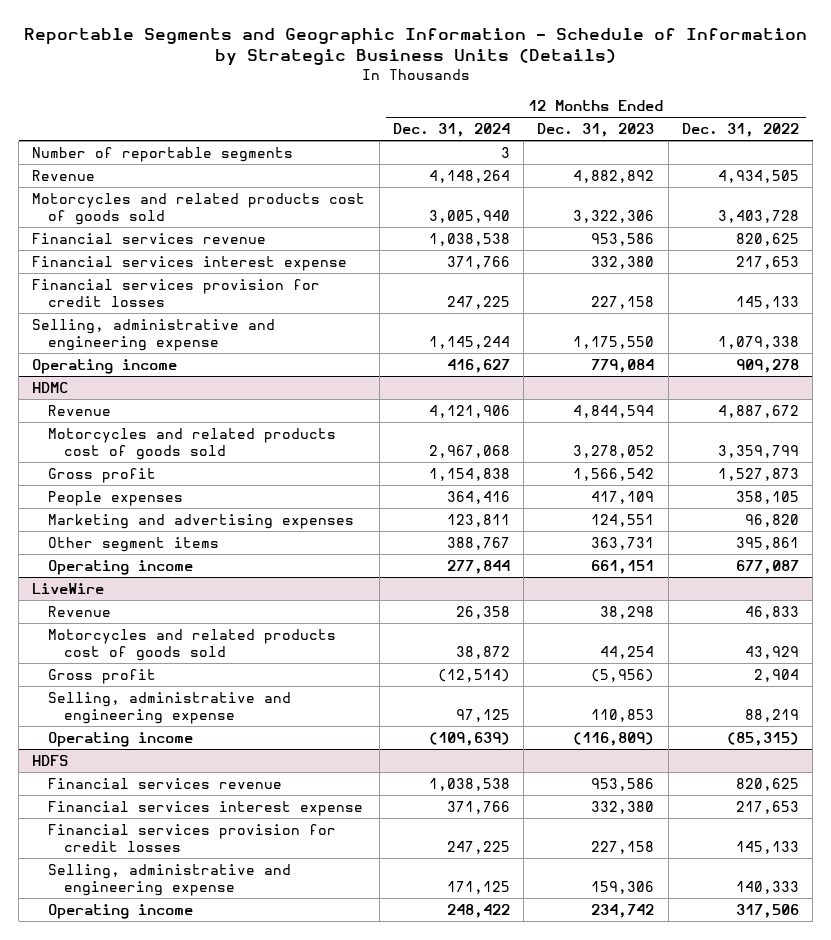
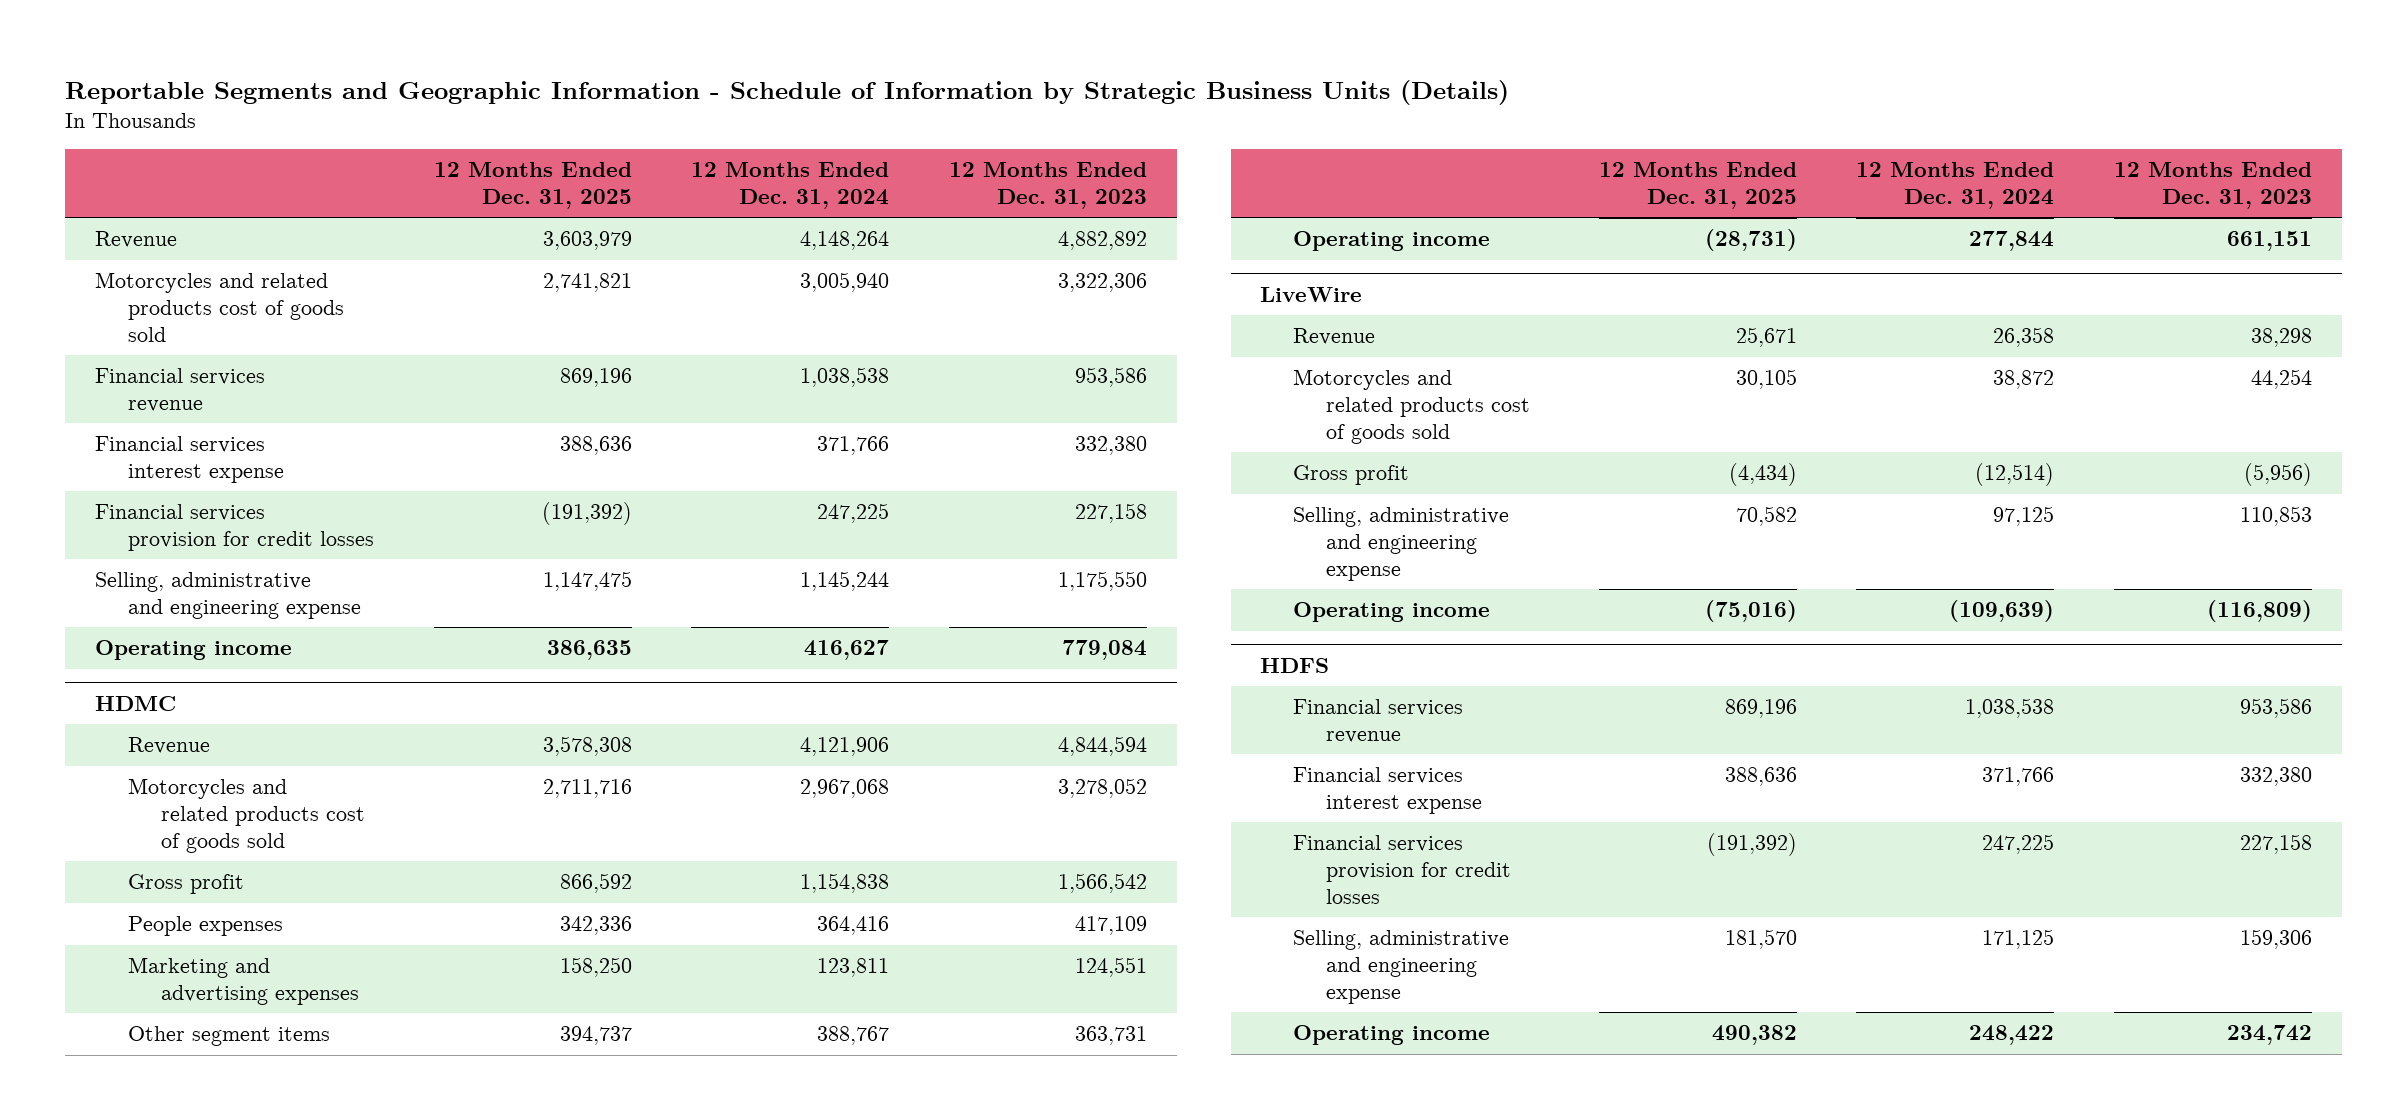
[682,122,800,137] Dec. 31, 2022 -> none
none -> [433,162,632,210] 12 Months Ended Dec. 31, 2025
[32,146,294,162] Number of reportable segments -> none

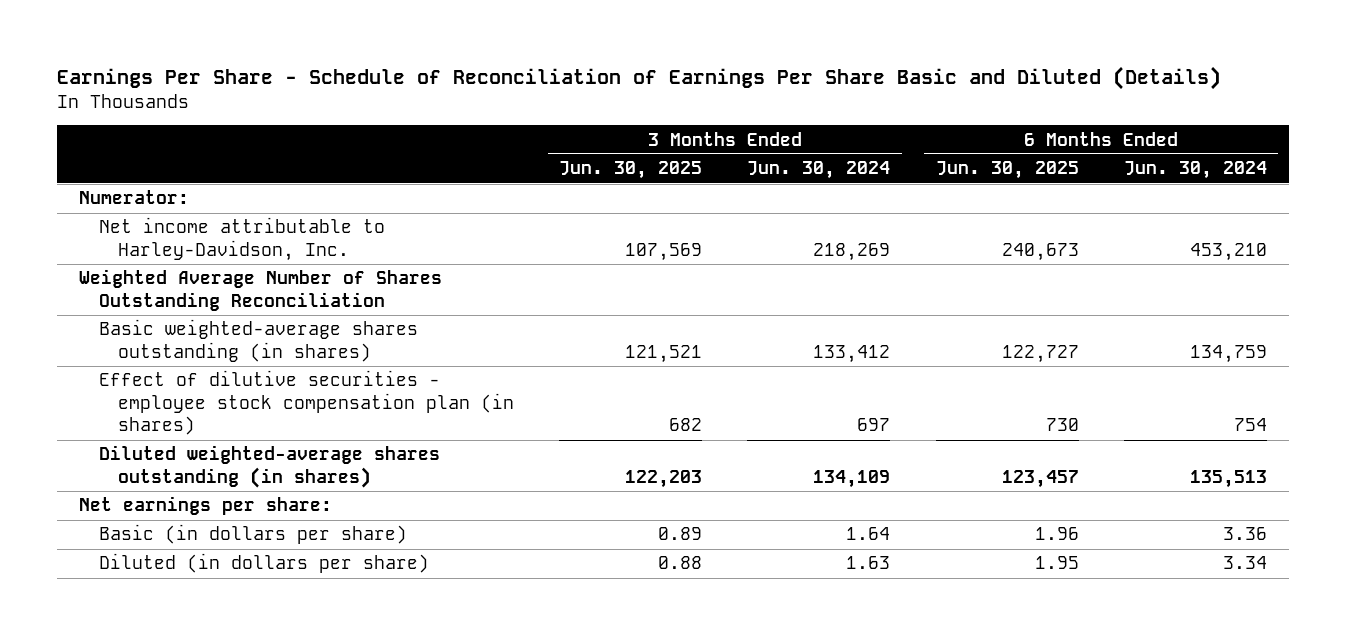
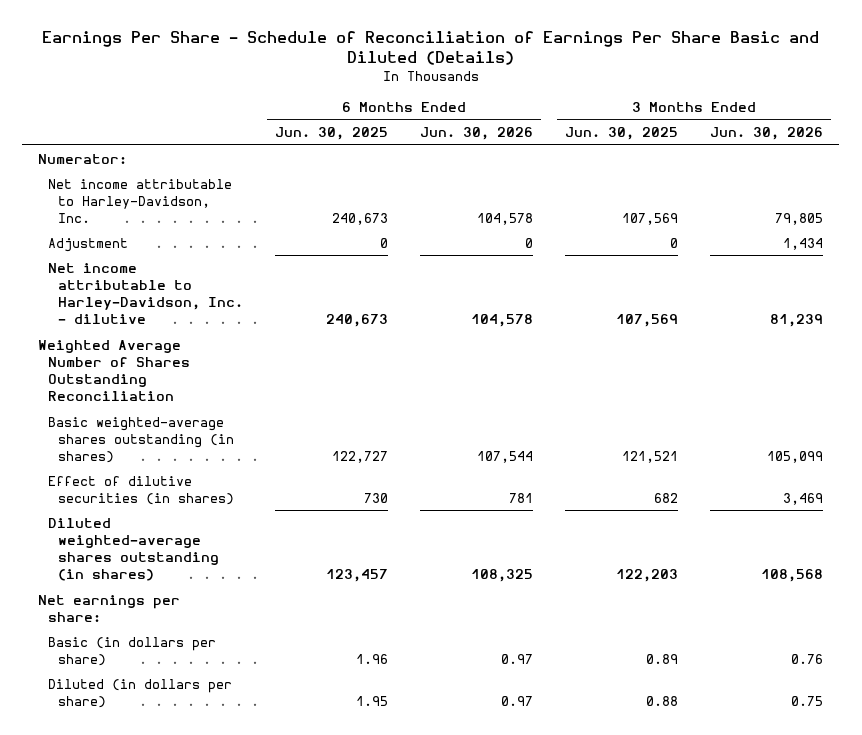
[747,161,891,180] Jun. 30, 2024 -> none
[1123,161,1267,180] Jun. 30, 2024 -> none
none -> [420,127,534,141] Jun. 30, 2026
none -> [710,127,824,141] Jun. 30, 2026
none -> [47,237,128,252] Adjustment
none -> [47,262,243,324] Net income attributable to Harley-Davidson, Inc. - dilutive
[98,370,515,436] Effect of dilutive securities - employee stock compensation plan (in shares) -> [47,475,234,505] Effect of dilutive securities (in shares)

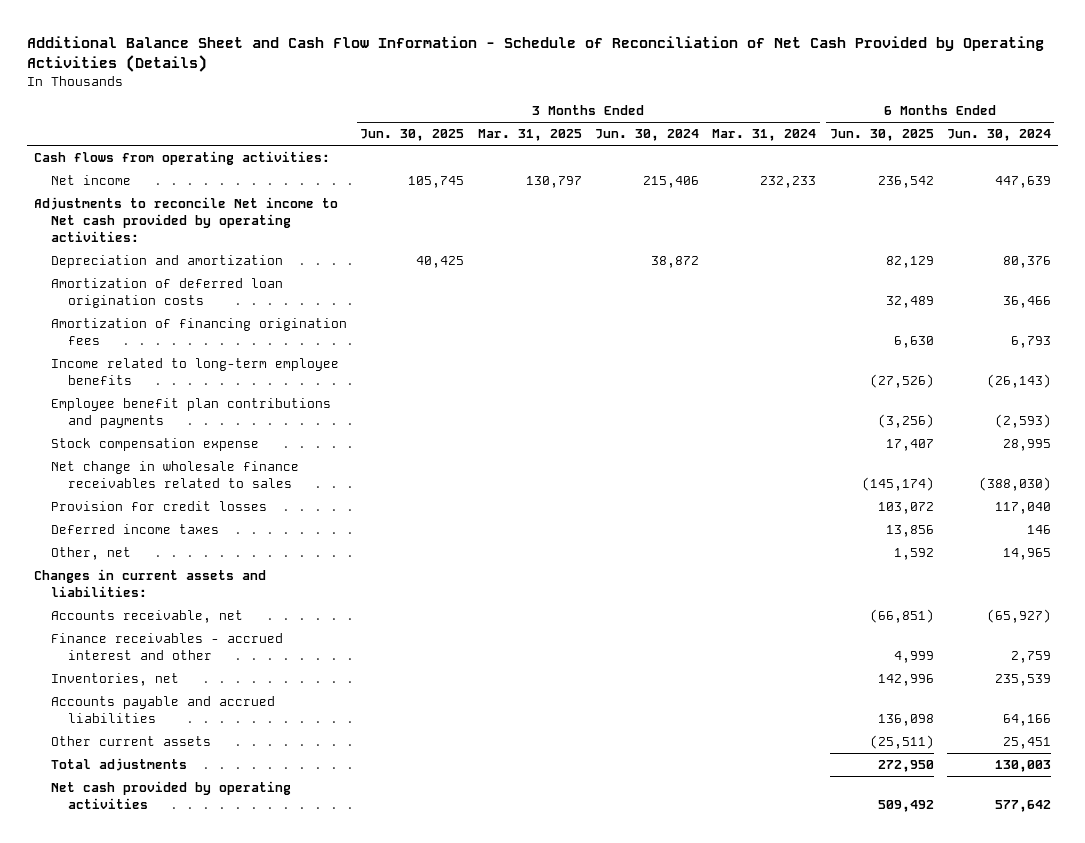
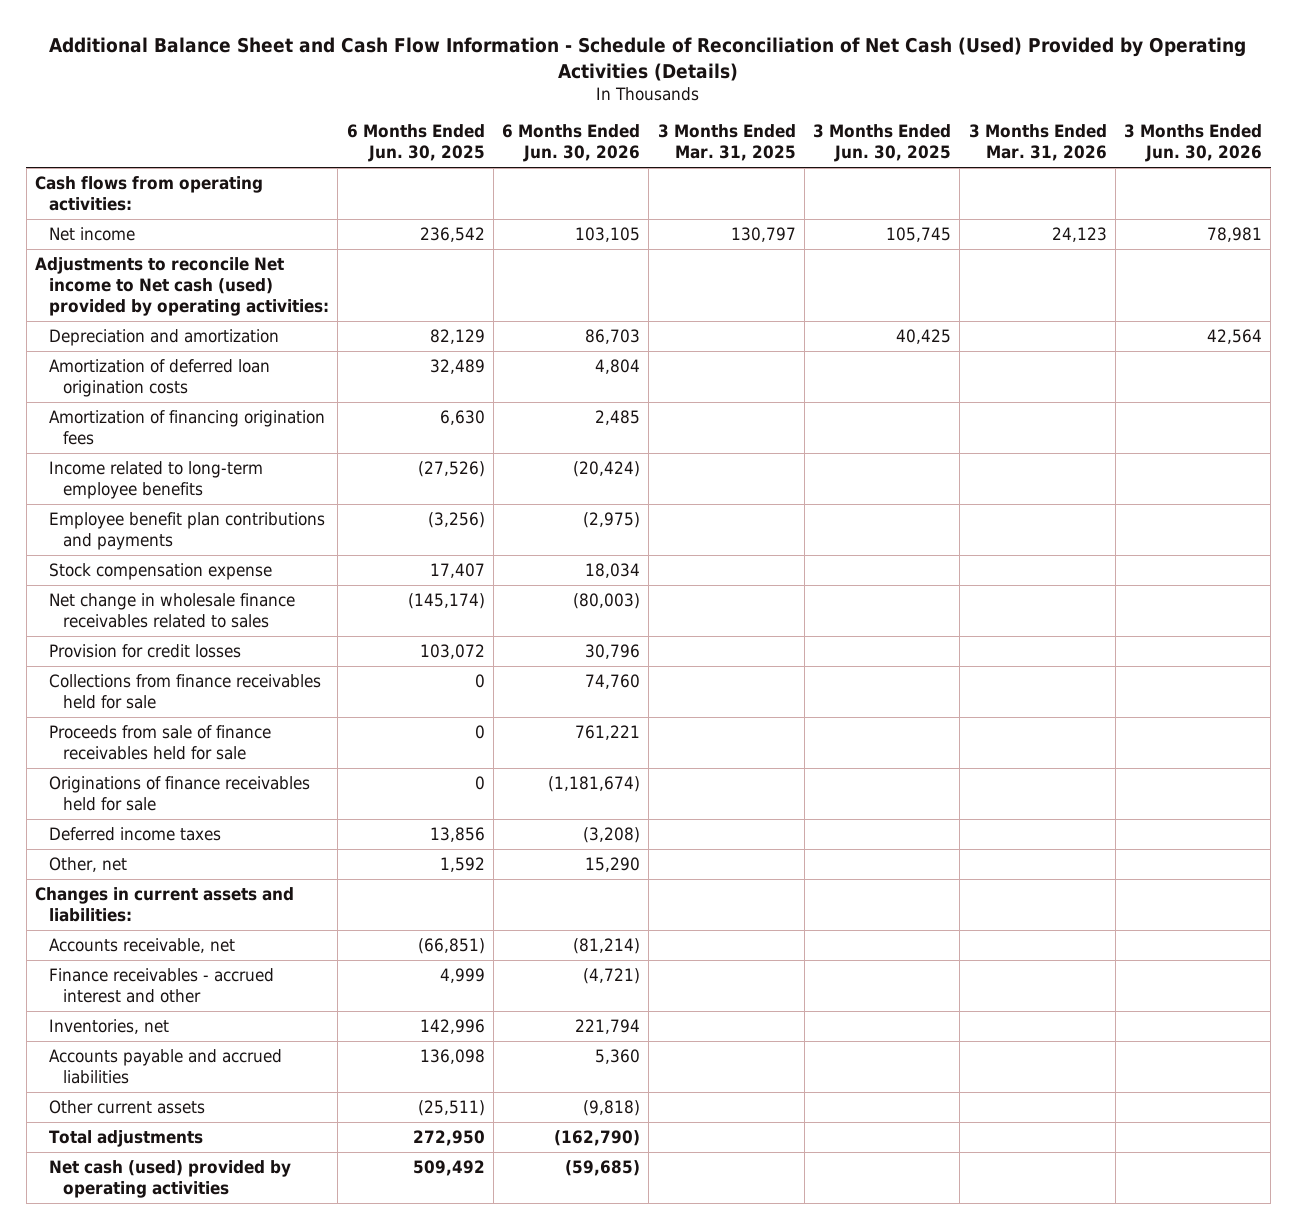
[27,35,1045,73] Additional Balance Sheet and Cash Flow Information - Schedule of Reconciliation of Net Cash Provided by Operating Activities (Details) -> [49,36,1247,81] Additional Balance Sheet and Cash Flow Information - Schedule of Reconciliation of Net Cash (Used) Provided by Operating Activities (Details)
[594,129,699,142] Jun. 30, 2024 -> none
[712,129,817,142] Mar. 31, 2024 -> none
[946,129,1051,142] Jun. 30, 2024 -> none
none -> [502,124,641,163] 6 Months Ended Jun. 30, 2026
none -> [968,124,1107,162] 3 Months Ended Mar. 31, 2026
none -> [1123,124,1262,163] 3 Months Ended Jun. 30, 2026
[33,197,338,242] Adjustments to reconcile Net income to Net cash provided by operating activities: -> [34,256,330,317] Adjustments to reconcile Net income to Net cash (used) provided by operating activities:
none -> [49,673,322,709] Collections from finance receivables held for sale
none -> [49,724,272,760] Proceeds from sale of finance receivables held for sale
none -> [49,775,311,811] Originations of finance receivables held for sale
[50,781,291,809] Net cash provided by operating activities -> [49,1159,292,1198] Net cash (used) provided by operating activities

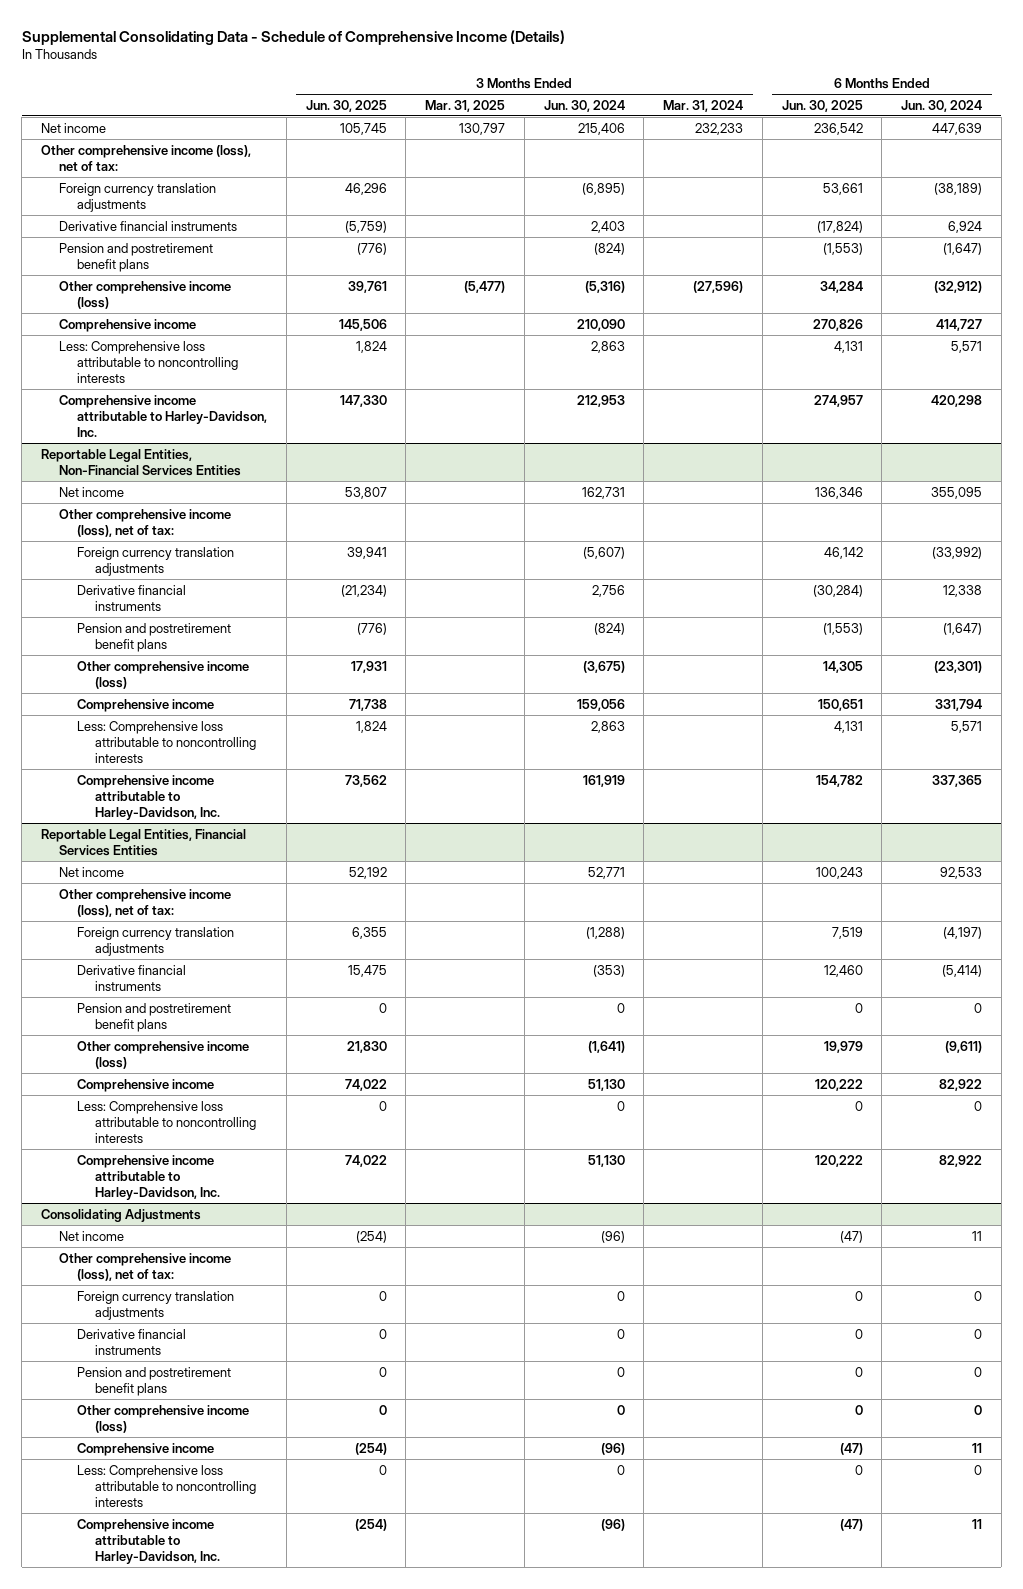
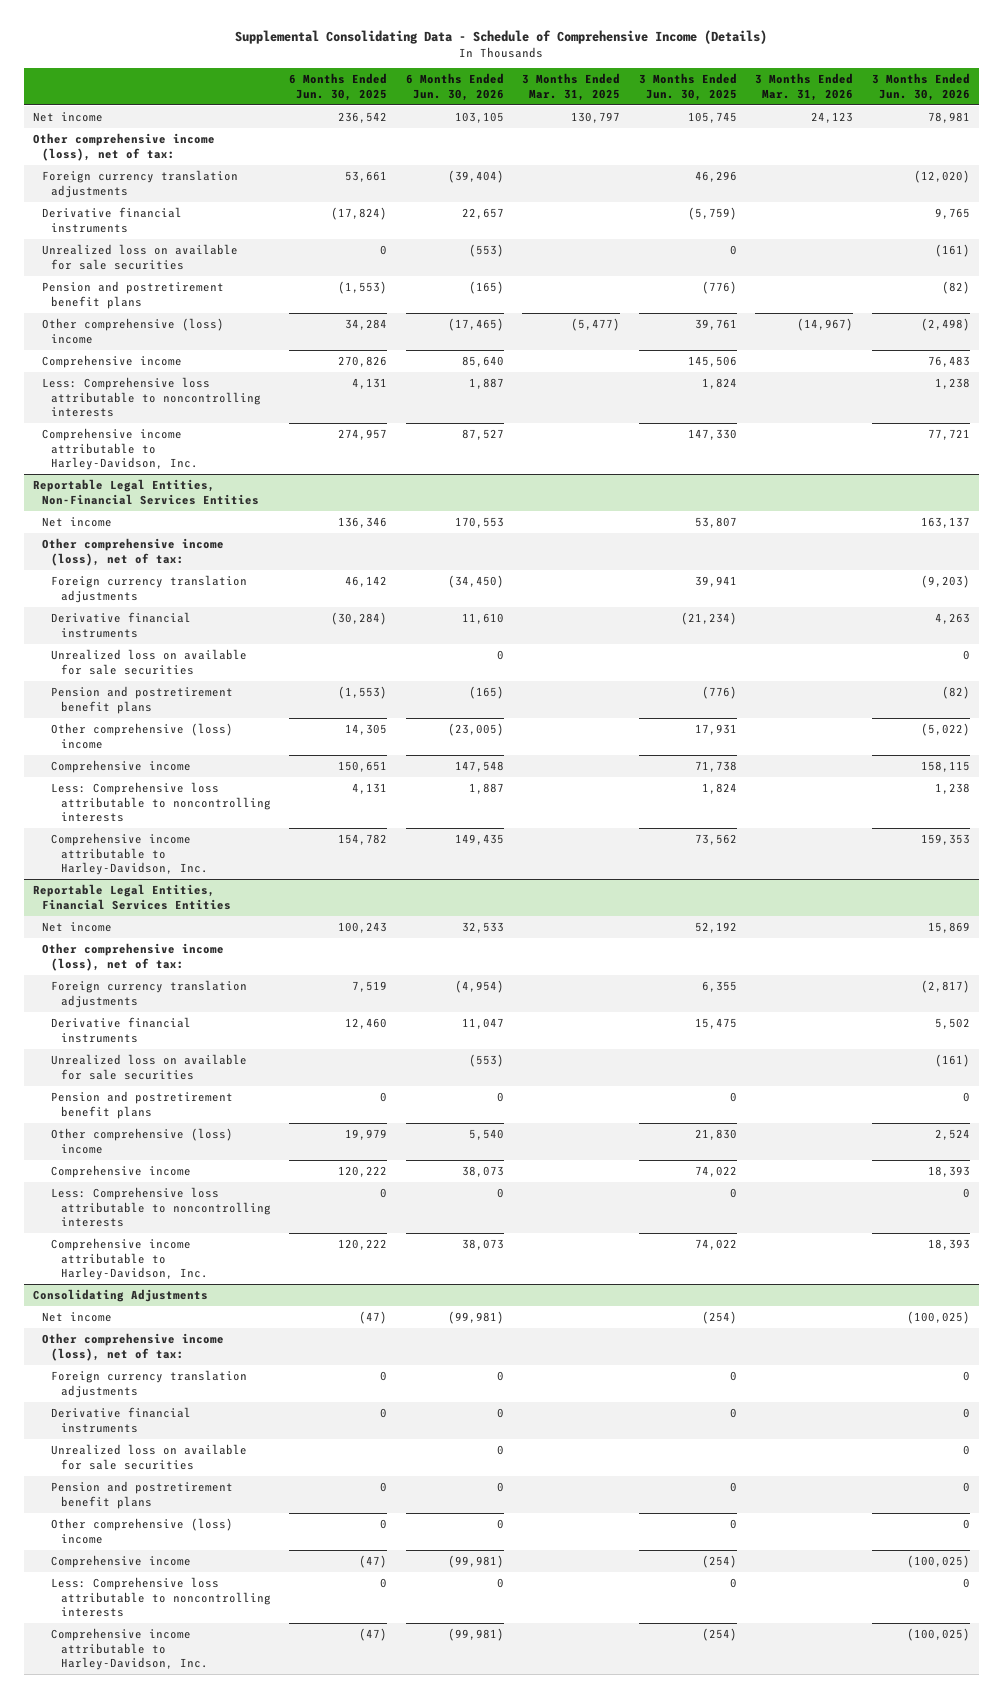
[543,99,625,112] Jun. 30, 2024 -> none
[663,99,744,112] Mar. 31, 2024 -> none
[900,99,982,112] Jun. 30, 2024 -> none
none -> [405,73,504,101] 6 Months Ended Jun. 30, 2026
none -> [755,73,854,101] 3 Months Ended Mar. 31, 2026
none -> [871,73,970,101] 3 Months Ended Jun. 30, 2026
none -> [42,244,239,270] Unrealized loss on available for sale securities
[59,280,232,309] Other comprehensive income (loss) -> [42,318,225,344] Other comprehensive (loss) income
none -> [51,649,248,675] Unrealized loss on available for sale securities
[77,660,250,689] Other comprehensive income (loss) -> [51,723,234,749] Other comprehensive (loss) income
none -> [51,1054,248,1080] Unrealized loss on available for sale securities
[77,1040,250,1069] Other comprehensive income (loss) -> [51,1128,234,1154] Other comprehensive (loss) income
none -> [51,1444,248,1470] Unrealized loss on available for sale securities
[77,1404,250,1433] Other comprehensive income (loss) -> [51,1518,234,1544] Other comprehensive (loss) income

